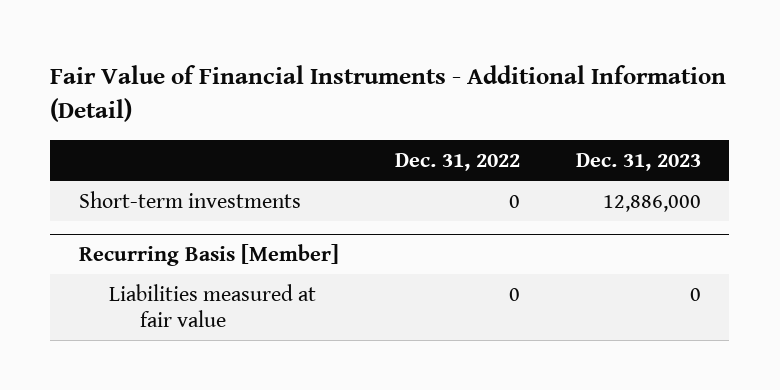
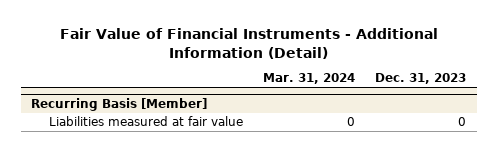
[394,153,520,172] Dec. 31, 2022 -> none
none -> [262,73,355,85] Mar. 31, 2024
[78,190,301,208] Short-term investments -> none

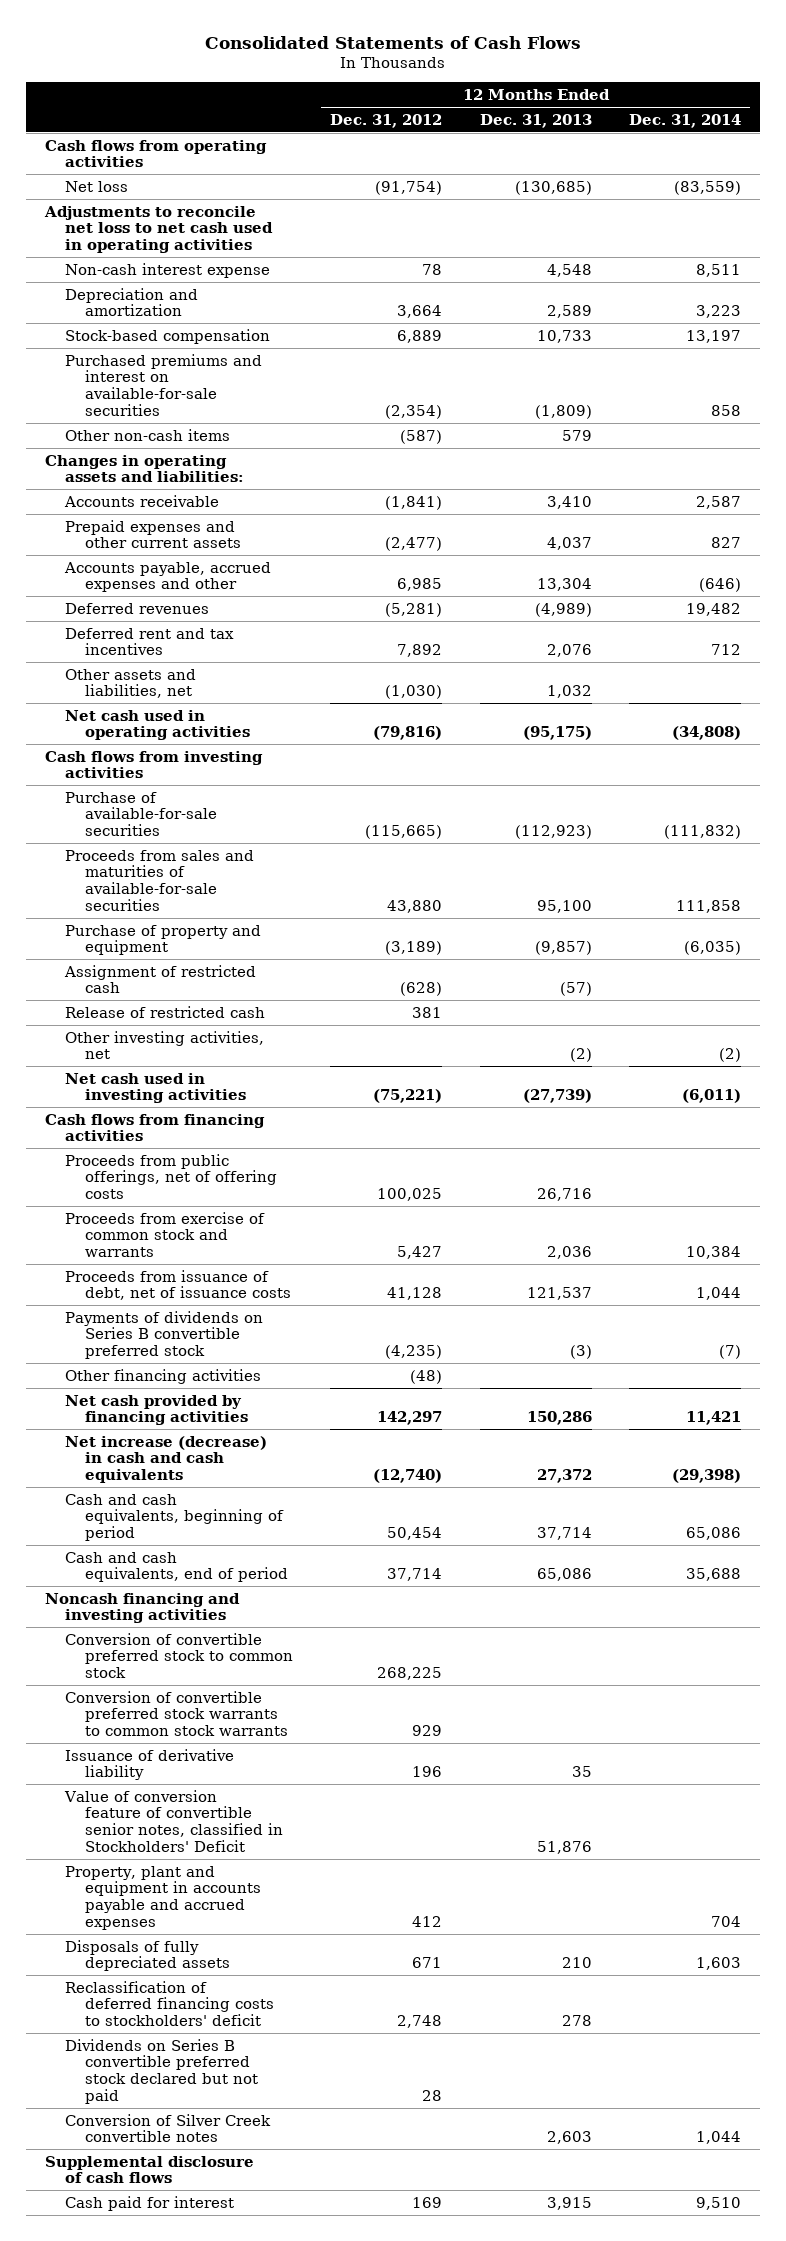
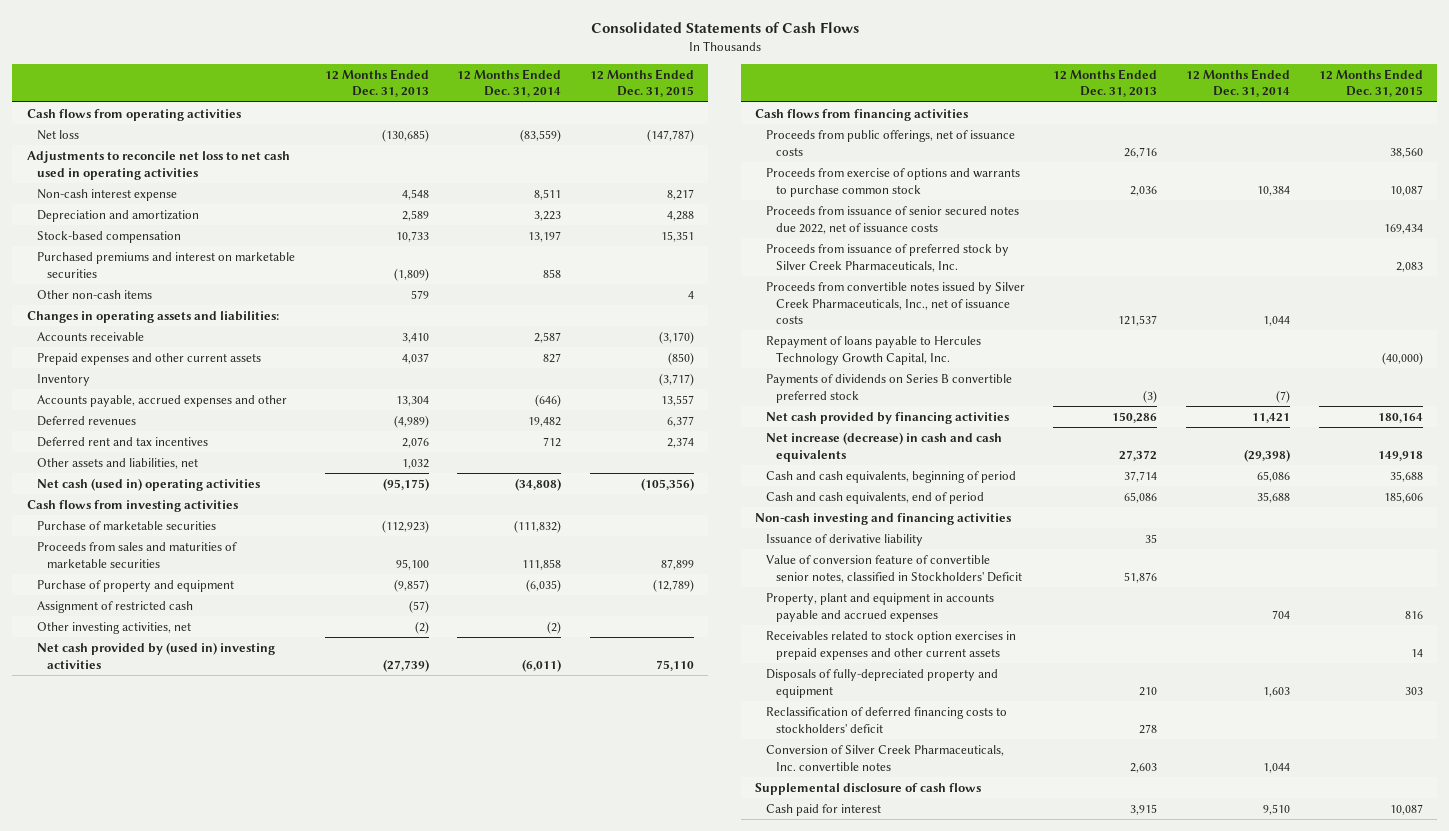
[330,113,443,128] Dec. 31, 2012 -> none
none -> [589,68,694,98] 12 Months Ended Dec. 31, 2015
[64,353,262,416] Purchased premiums and interest on available-for-sale securities -> [36,251,295,278] Purchased premiums and interest on marketable securities
none -> [36,373,90,386] Inventory
[64,709,250,741] Net cash used in operating activities -> [36,477,260,491] Net cash (used in) operating activities
[64,791,217,836] Purchase of available-for-sale securities -> [36,520,216,530] Purchase of marketable securities
[64,849,254,911] Proceeds from sales and maturities of available-for-sale securities -> [36,541,237,568] Proceeds from sales and maturities of marketable securities
[64,1005,265,1018] Release of restricted cash -> none
[64,1072,246,1104] Net cash used in investing activities -> [36,641,275,669] Net cash provided by (used in) investing activities
[64,1153,277,1199] Proceeds from public offerings, net of offering costs -> [765,129,1015,156] Proceeds from public offerings, net of issuance costs
[64,1211,265,1257] Proceeds from exercise of common stock and warrants -> [765,167,1020,197] Proceeds from exercise of options and warrants to purchase common stock
none -> [765,205,1019,234] Proceeds from issuance of senior secured notes due 2022, net of issuance costs
none -> [765,243,1009,272] Proceeds from issuance of preferred stock by Silver Creek Pharmaceuticals, Inc.
[64,1269,291,1301] Proceeds from issuance of debt, net of issuance costs -> [765,281,1025,325] Proceeds from convertible notes issued by Silver Creek Pharmaceuticals, Inc., net of issuance costs
none -> [765,335,981,365] Repayment of loans payable to Hercules Technology Growth Capital, Inc.
[64,1368,261,1384] Other financing activities -> none
[64,1632,293,1678] Conversion of convertible preferred stock to common stock -> none
[64,1690,288,1736] Conversion of convertible preferred stock warrants to common stock warrants -> none
[45,1592,241,1624] Noncash financing and investing activities -> [755,512,1012,525] Non-cash investing and financing activities
none -> [765,630,1016,660] Receivables related to stock option exercises in prepaid expenses and other current assets
[64,1939,230,1972] Disposals of fully depreciated assets -> [765,668,998,698] Disposals of fully-depreciated property and equipment
[64,2038,258,2104] Dividends on Series B convertible preferred stock declared but not paid -> none
[64,2113,271,2143] Conversion of Silver Creek convertible notes -> [765,744,1004,771] Conversion of Silver Creek Pharmaceuticals, Inc. convertible notes

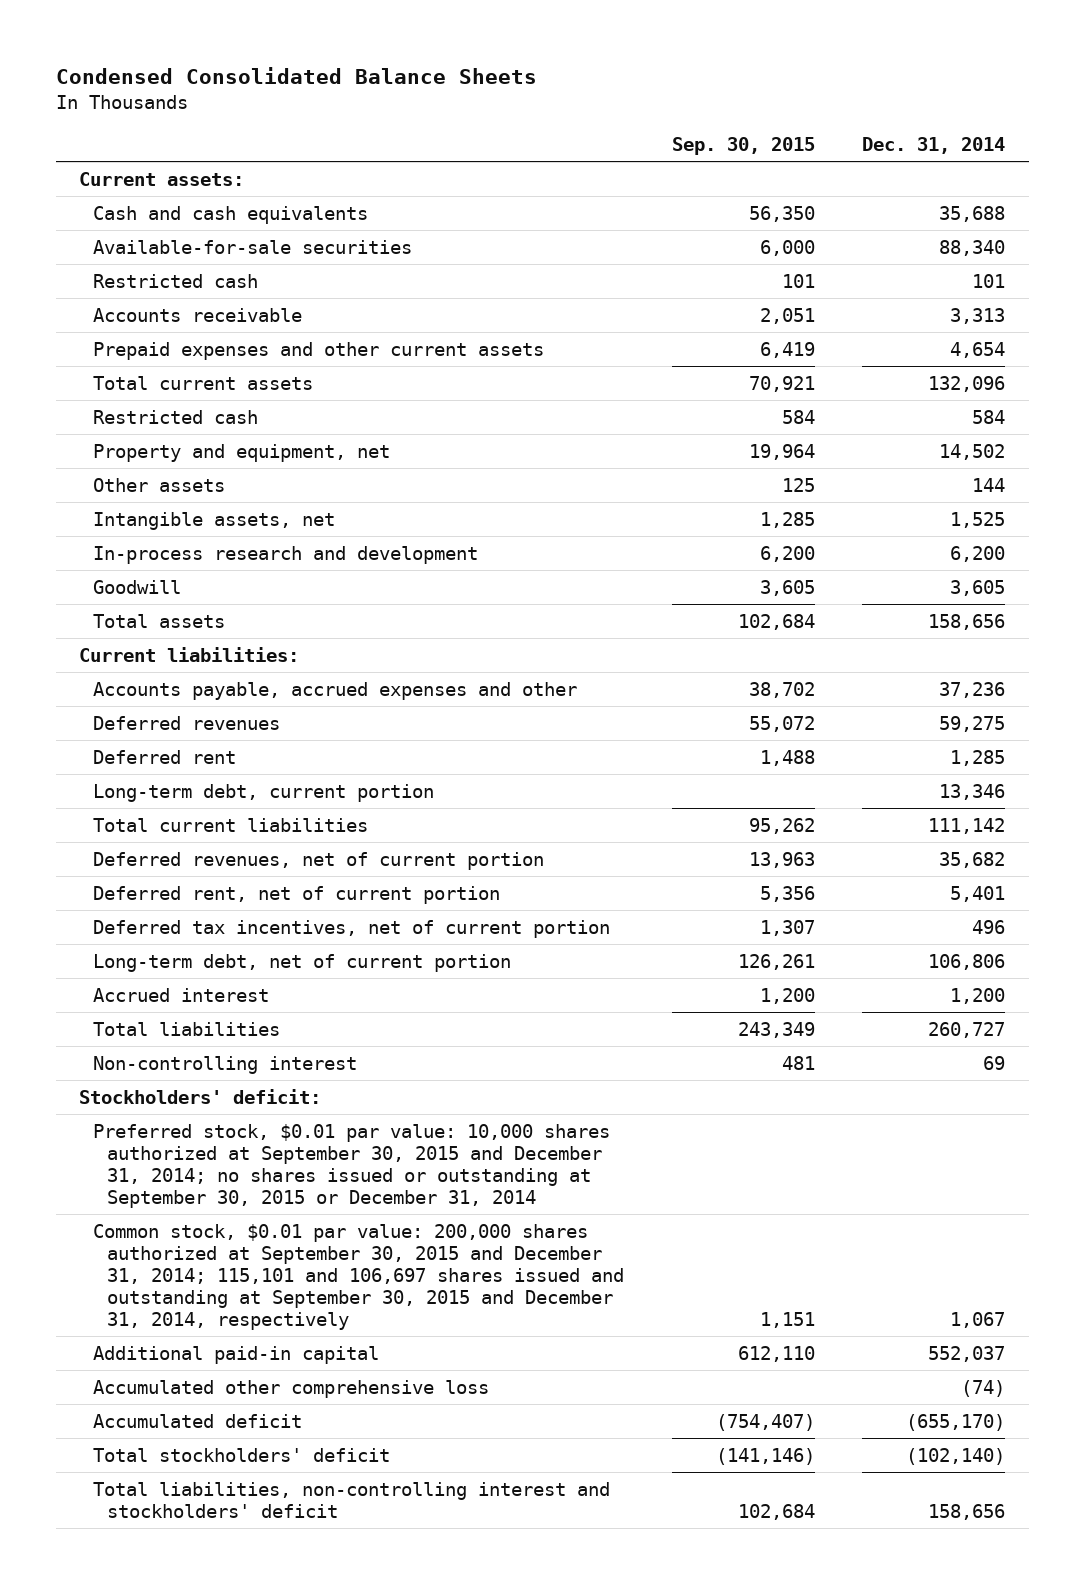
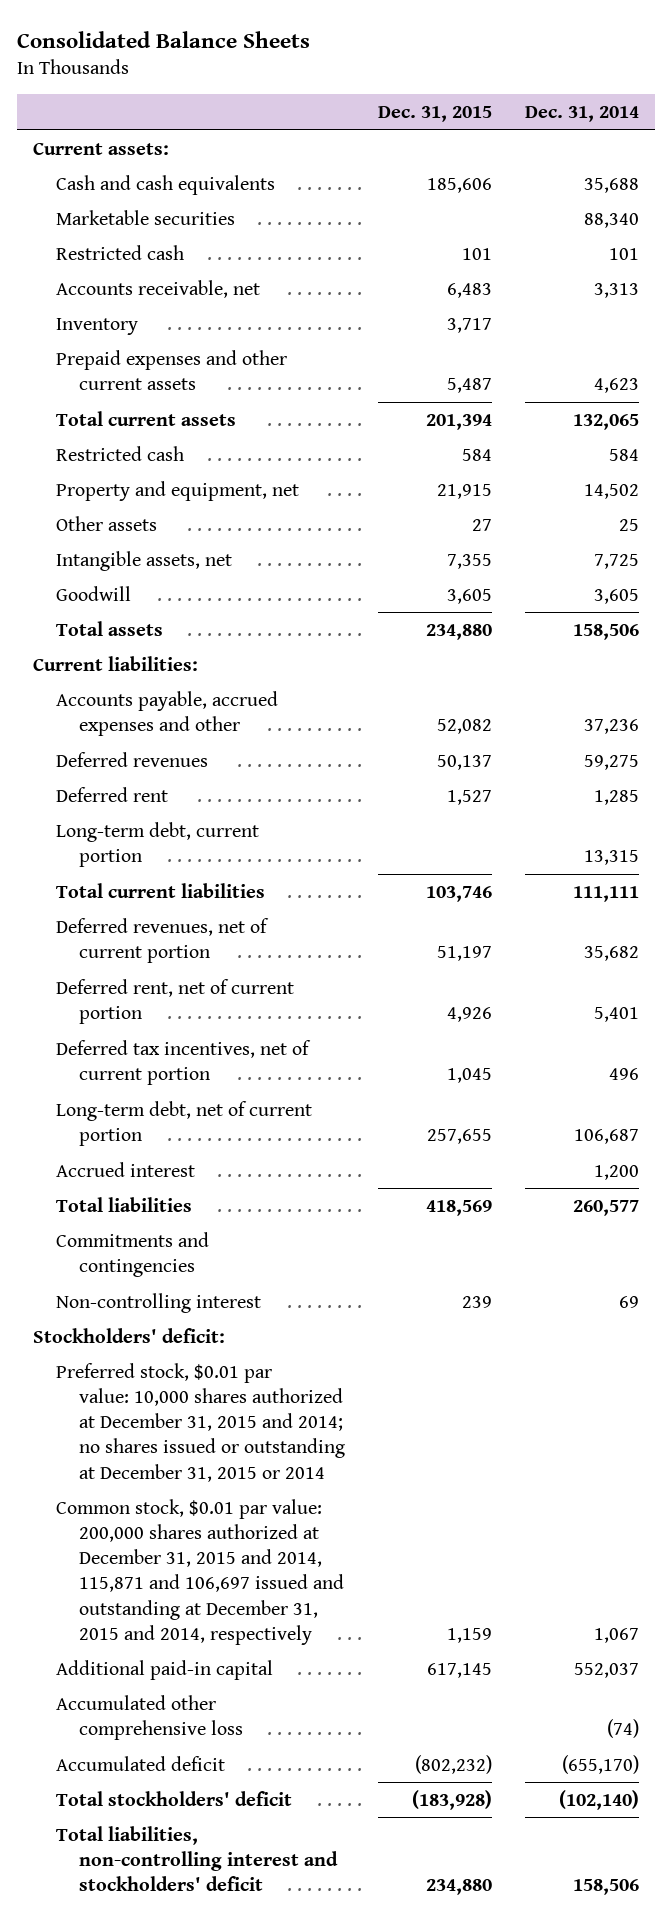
[55,67,537,85] Condensed Consolidated Balance Sheets -> [16,30,310,48] Consolidated Balance Sheets
[671,137,815,156] Sep. 30, 2015 -> none
none -> [378,106,493,123] Dec. 31, 2015
[93,239,413,254] Available-for-sale securities -> [56,209,236,225] Marketable securities
[93,307,303,322] Accounts receivable -> [56,279,261,298] Accounts receivable, net
none -> [56,317,139,335] Inventory
[950,341,1006,358] 4,654 -> [593,378,639,394] 4,623
[928,375,1006,392] 132,096 -> [572,413,639,430] 132,065
[93,545,479,564] In-process research and development -> none
[972,477,1006,492] 144 -> [618,518,639,531] 25
[950,511,1006,528] 1,525 -> [593,553,639,569] 7,725
[928,613,1006,630] 158,656 -> [572,623,639,640] 158,506
[939,783,1006,800] 13,346 -> [583,850,639,866] 13,315
[928,817,1006,834] 111,142 -> [572,885,639,902] 111,111
[928,953,1006,970] 106,806 -> [573,1129,639,1145] 106,687
[928,1021,1006,1038] 260,727 -> [572,1199,639,1216] 260,577
none -> [56,1231,210,1278] Commitments and contingencies
[93,1123,611,1208] Preferred stock, $0.01 par value: 10,000 shares authorized at September 30, 2015 and December 31, 2014; no shares issued or outstanding at September 30, 2015 or December 31, 2014 -> [56,1362,346,1482] Preferred stock, $0.01 par value: 10,000 shares authorized at December 31, 2015 and 2014; no shares issued or outstanding at December 31, 2015 or 2014
[93,1223,625,1331] Common stock, $0.01 par value: 200,000 shares authorized at September 30, 2015 and December 31, 2014; 115,101 and 106,697 shares issued and outstanding at September 30, 2015 and December 31, 2014, respectively -> [56,1498,345,1645] Common stock, $0.01 par value: 200,000 shares authorized at December 31, 2015 and 2014, 115,871 and 106,697 issued and outstanding at December 31, 2015 and 2014, respectively
[928,1503,1006,1520] 158,656 -> [572,1879,639,1896] 158,506

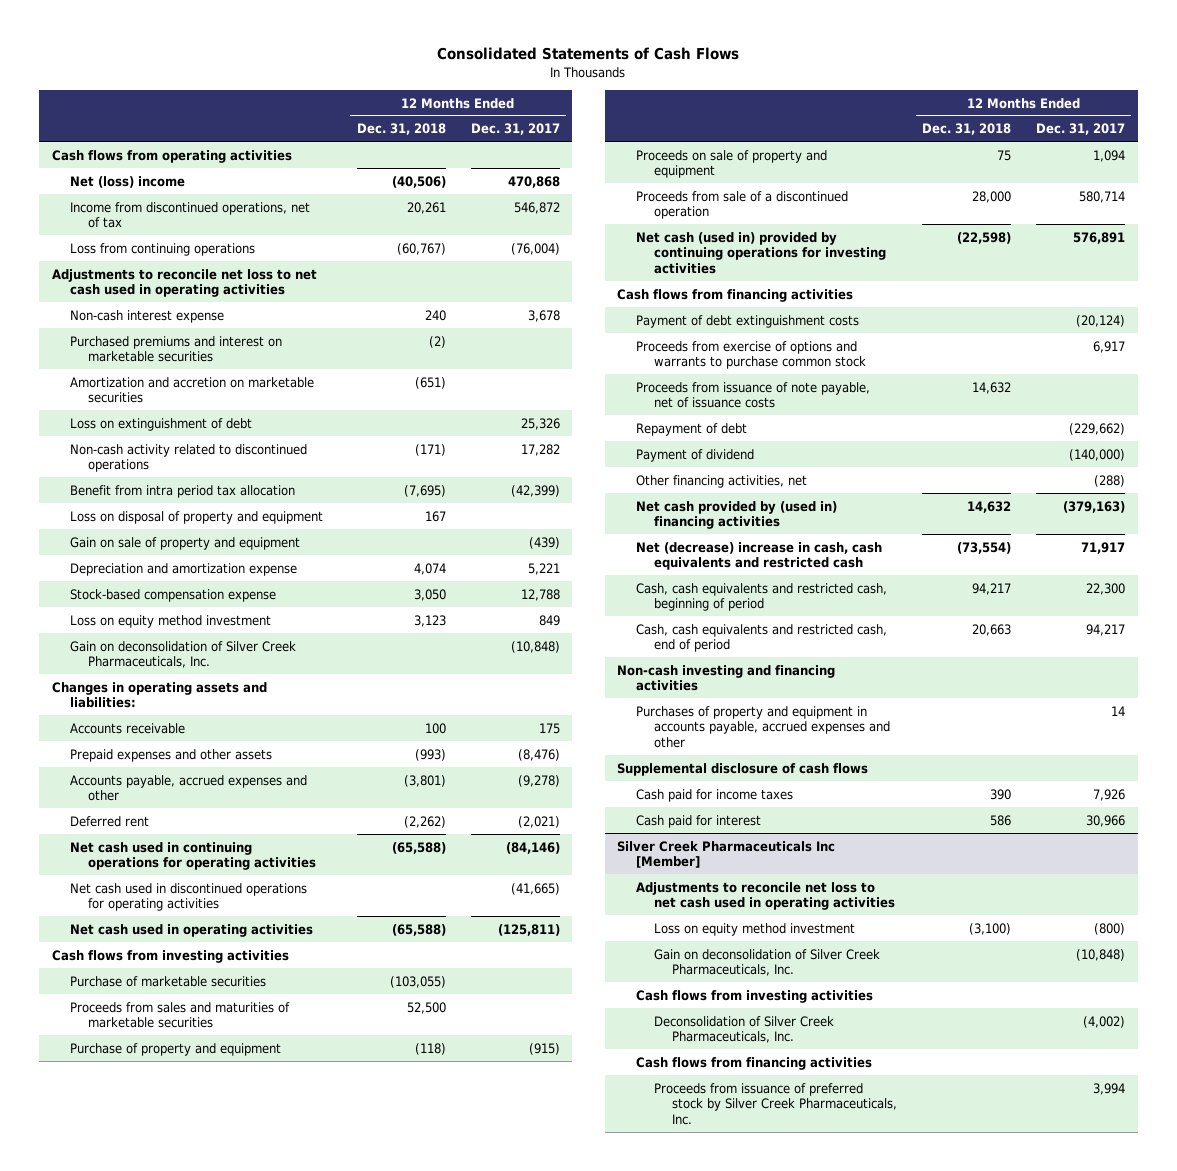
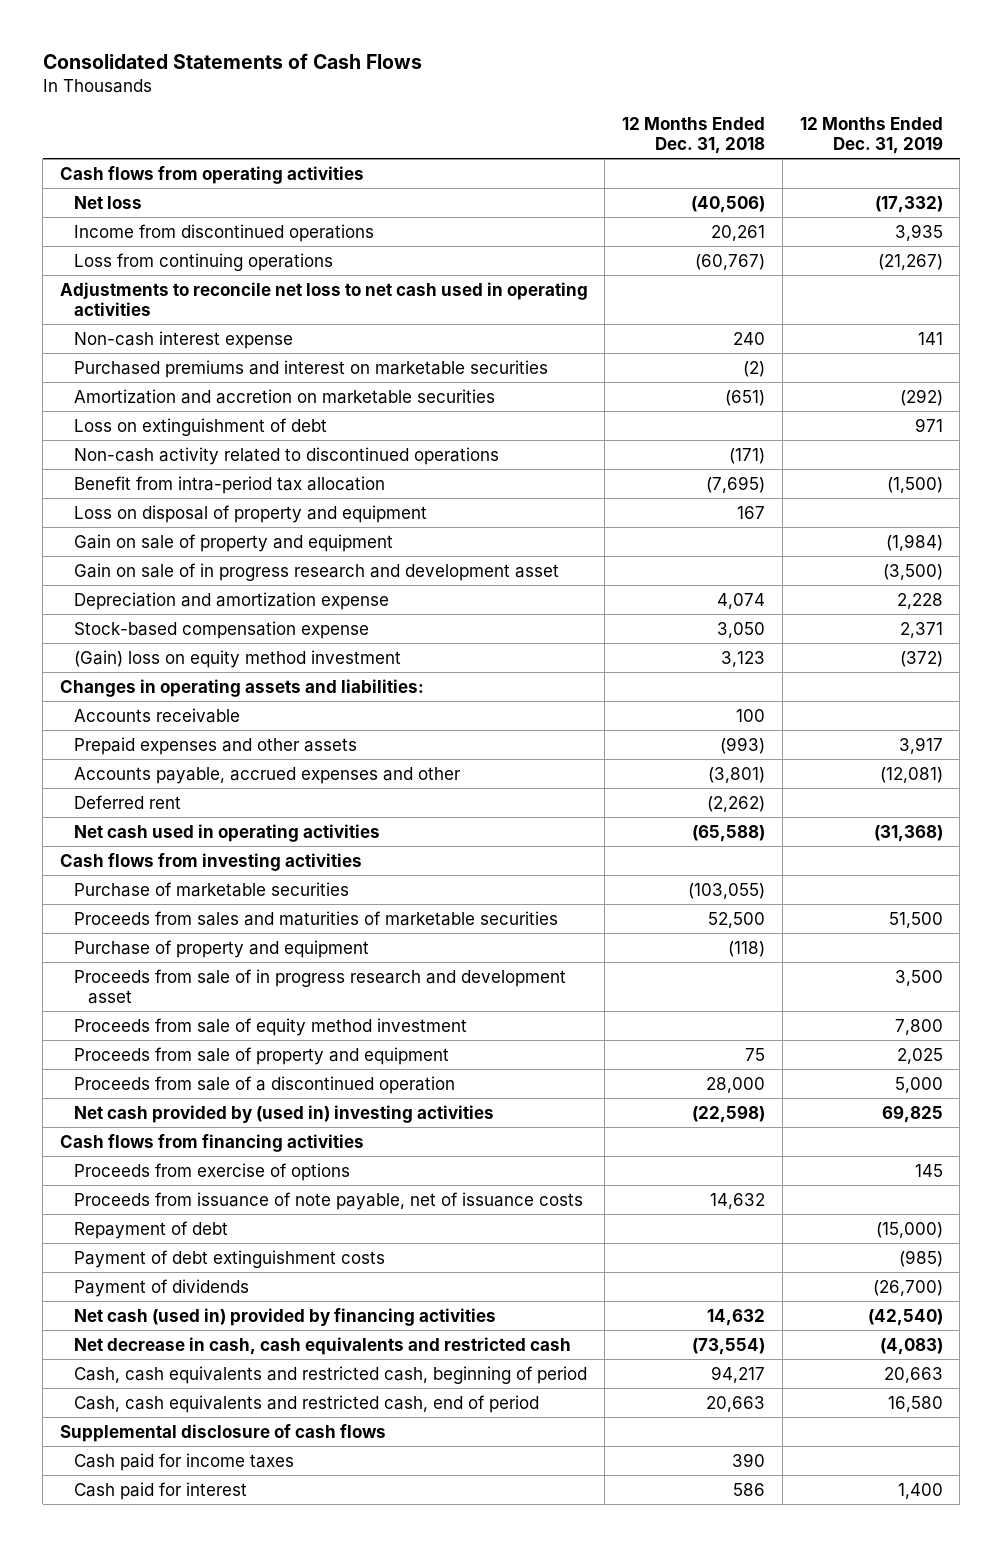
[470,123,560,136] Dec. 31, 2017 -> none
none -> [799,116,943,155] 12 Months Ended Dec. 31, 2019
[69,175,185,188] Net (loss) income -> [74,195,143,209] Net loss
[69,201,310,229] Income from discontinued operations, net of tax -> [74,223,375,242] Income from discontinued operations
[69,484,295,498] Benefit from intra period tax allocation -> [74,475,386,494] Benefit from intra-period tax allocation
none -> [74,562,560,581] Gain on sale of in progress research and development asset
[69,640,296,669] Gain on deconsolidation of Silver Creek Pharmaceuticals, Inc. -> none
[69,614,271,628] Loss on equity method investment -> [74,649,402,668] (Gain) loss on equity method investment
[69,841,317,871] Net cash used in continuing operations for operating activities -> none
[69,882,307,912] Net cash used in discontinued operations for operating activities -> none
none -> [74,968,567,1005] Proceeds from sale of in progress research and development asset
none -> [74,1017,468,1036] Proceeds from sale of equity method investment
[635,149,827,179] Proceeds on sale of property and equipment -> [74,1046,450,1065] Proceeds from sale of property and equipment
[635,231,886,275] Net cash (used in) provided by continuing operations for investing activities -> [74,1104,495,1123] Net cash provided by (used in) investing activities
[635,340,866,370] Proceeds from exercise of options and warrants to purchase common stock -> none
none -> [74,1162,351,1181] Proceeds from exercise of options
[635,474,807,488] Other financing activities, net -> none
[635,314,859,328] Payment of debt extinguishment costs -> [74,1249,386,1268] Payment of debt extinguishment costs
[635,448,754,462] Payment of dividend -> [74,1278,250,1297] Payment of dividends
[635,500,837,530] Net cash provided by (used in) financing activities -> [74,1307,497,1326] Net cash (used in) provided by financing activities
[635,541,882,571] Net (decrease) increase in cash, cash equivalents and restricted cash -> [74,1336,572,1355] Net decrease in cash, cash equivalents and restricted cash
[617,664,836,692] Non-cash investing and financing activities -> none
[635,705,890,749] Purchases of property and equipment in accounts payable, accrued expenses and other -> none
[617,840,836,869] Silver Creek Pharmaceuticals Inc [Member] -> none
[635,881,895,911] Adjustments to reconcile net loss to net cash used in operating activities -> none
[653,922,855,936] Loss on equity method investment -> none
[653,948,880,977] Gain on deconsolidation of Silver Creek Pharmaceuticals, Inc. -> none
[635,989,873,1003] Cash flows from investing activities -> none
[653,1015,834,1044] Deconsolidation of Silver Creek Pharmaceuticals, Inc. -> none
[635,1056,872,1070] Cash flows from financing activities -> none
[653,1082,898,1126] Proceeds from issuance of preferred stock by Silver Creek Pharmaceuticals, Inc. -> none

